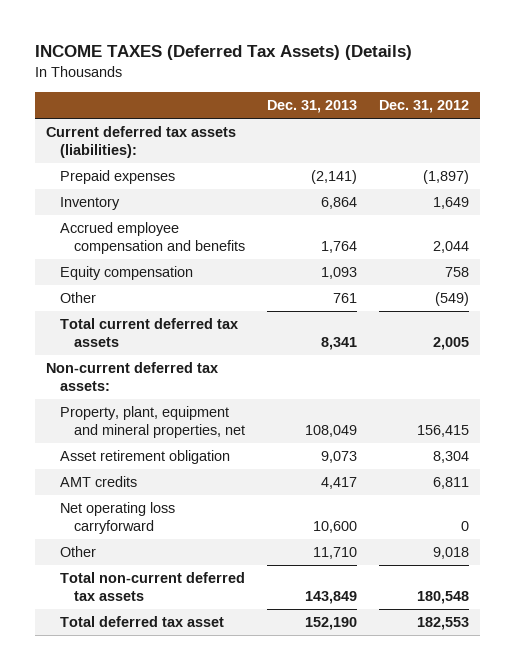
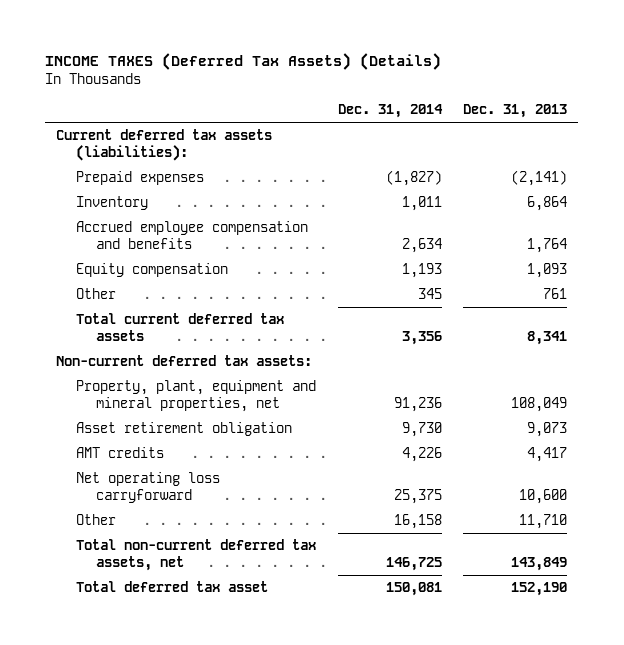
[379,100,470,114] Dec. 31, 2012 -> none
none -> [337,104,443,119] Dec. 31, 2014
[59,572,245,602] Total non-current deferred tax assets -> [76,539,317,571] Total non-current deferred tax assets, net

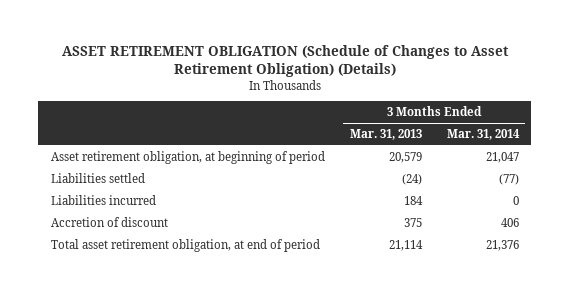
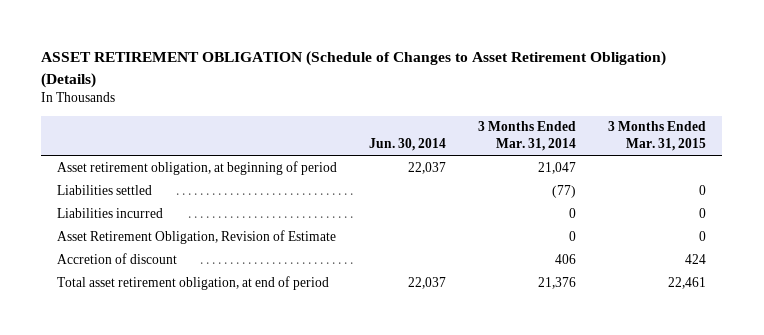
[349,129,422,141] Mar. 31, 2013 -> none
none -> [369,138,447,152] Jun. 30, 2014
none -> [608,121,707,152] 3 Months Ended Mar. 31, 2015
none -> [57,229,337,244] Asset Retirement Obligation, Revision of Estimate

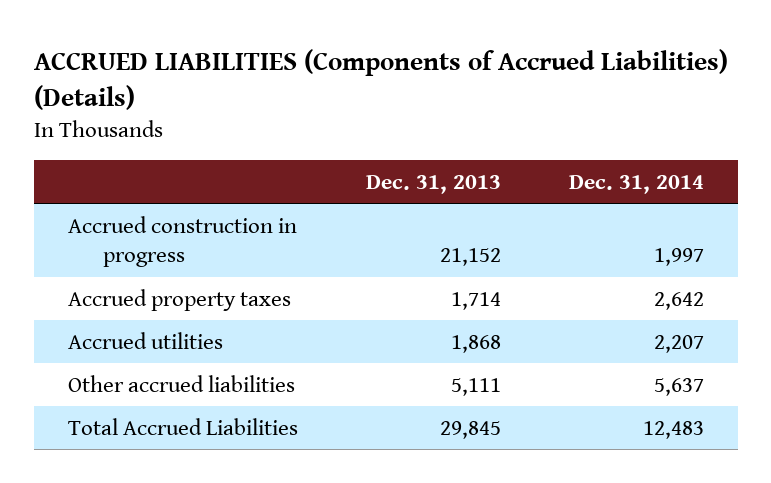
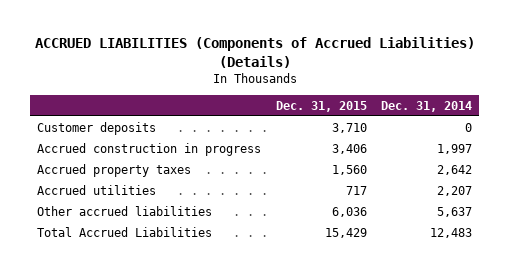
[365,174,501,194] Dec. 31, 2013 -> none
none -> [275,100,367,112] Dec. 31, 2015
none -> [37,121,157,135] Customer deposits

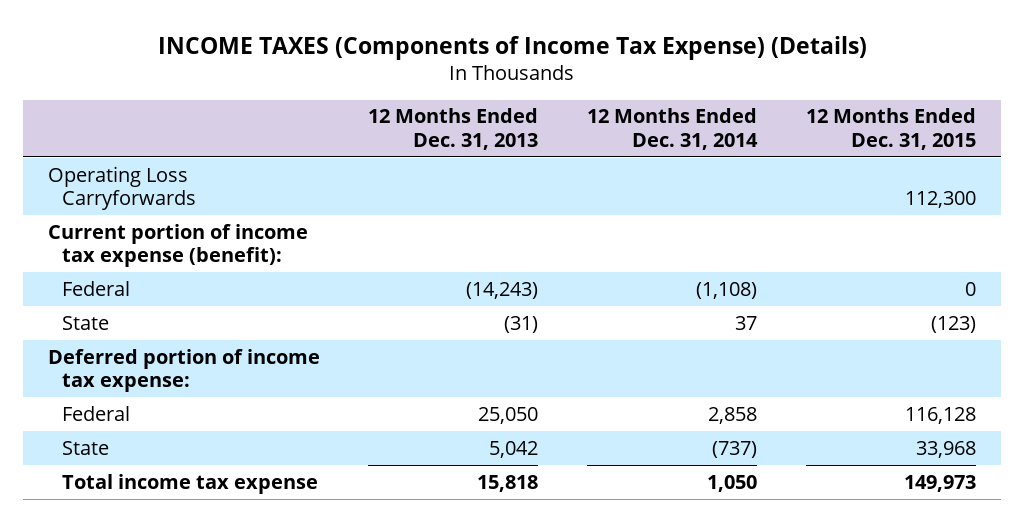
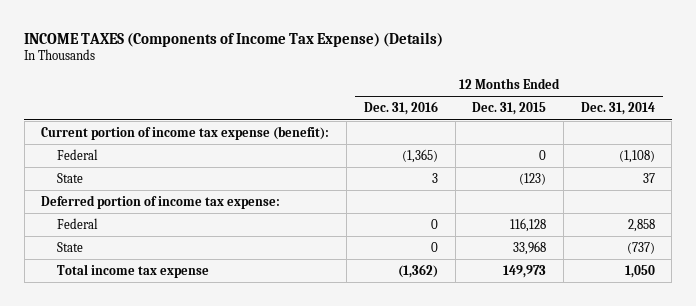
[368,108,539,151] 12 Months Ended Dec. 31, 2013 -> none
none -> [363,101,438,116] Dec. 31, 2016
[47,165,197,211] Operating Loss Carryforwards -> none

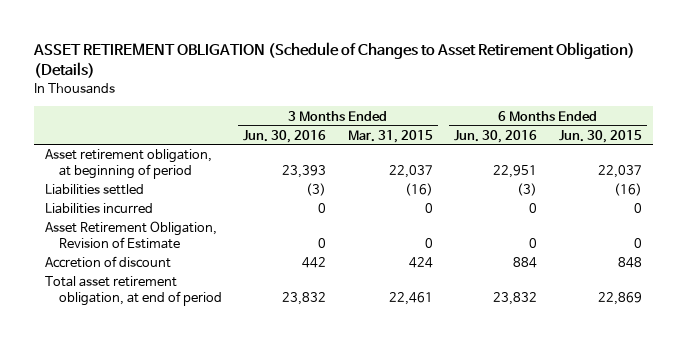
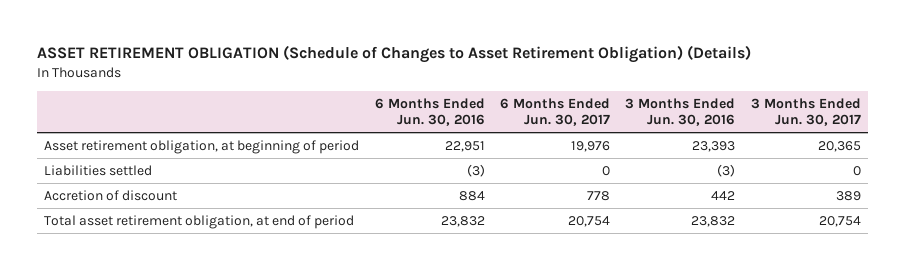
[347,129,433,143] Mar. 31, 2015 -> none
[558,129,642,143] Jun. 30, 2015 -> none
none -> [499,97,610,127] 6 Months Ended Jun. 30, 2017
none -> [750,97,861,127] 3 Months Ended Jun. 30, 2017
[44,203,153,215] Liabilities incurred -> none
[44,221,217,249] Asset Retirement Obligation, Revision of Estimate -> none

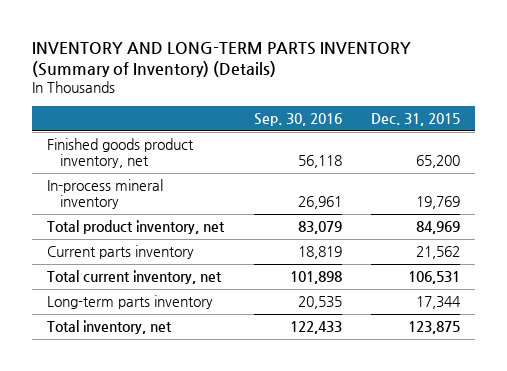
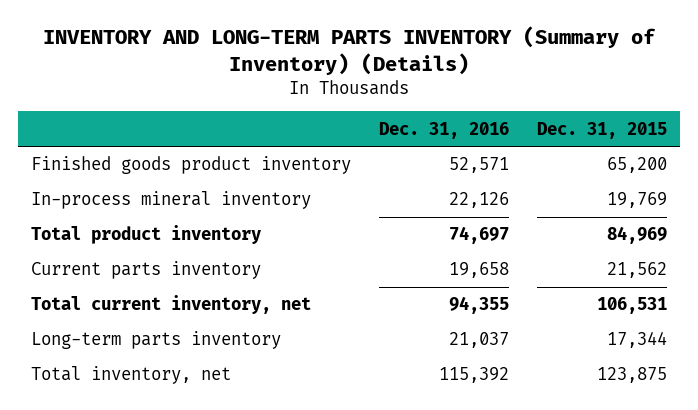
[253,113,342,127] Sep. 30, 2016 -> none
none -> [378,121,509,139] Dec. 31, 2016
[46,138,194,169] Finished goods product inventory, net -> [31,156,352,175] Finished goods product inventory
[46,220,225,235] Total product inventory, net -> [31,225,262,245] Total product inventory

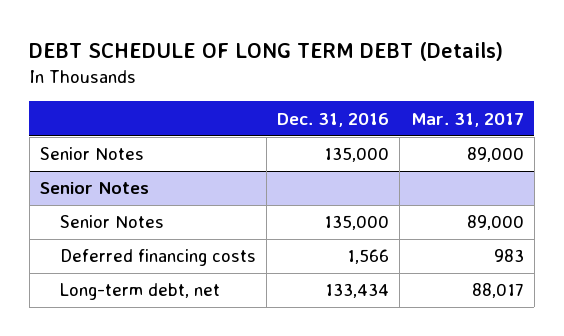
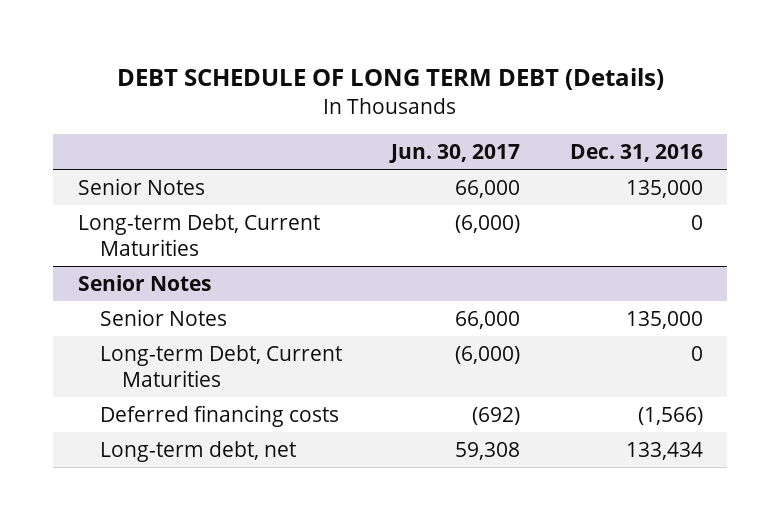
[410,112,524,127] Mar. 31, 2017 -> none
none -> [389,144,521,164] Jun. 30, 2017
none -> [77,213,320,256] Long-term Debt, Current Maturities
none -> [100,344,343,387] Long-term Debt, Current Maturities
[347,249,390,265] 1,566 -> [637,406,703,425] (1,566)

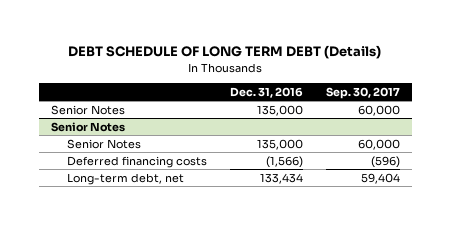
[389,144,521,164] Jun. 30, 2017 -> none
none -> [326,86,401,99] Sep. 30, 2017
[77,213,320,256] Long-term Debt, Current Maturities -> none
[100,344,343,387] Long-term Debt, Current Maturities -> none

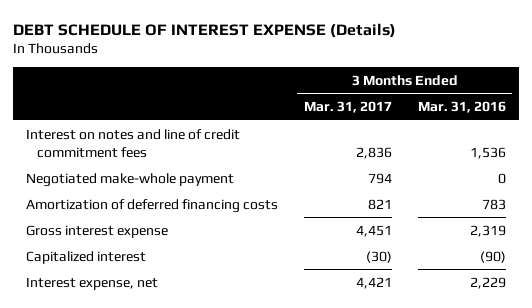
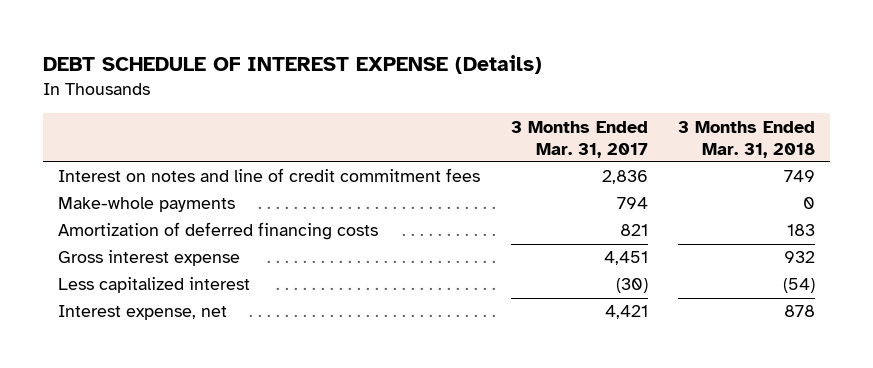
[417,101,506,114] Mar. 31, 2016 -> none
none -> [677,120,815,158] 3 Months Ended Mar. 31, 2018
[26,172,235,187] Negotiated make-whole payment -> [58,197,236,213] Make-whole payments
[26,250,147,264] Capitalized interest -> [58,277,251,294] Less capitalized interest

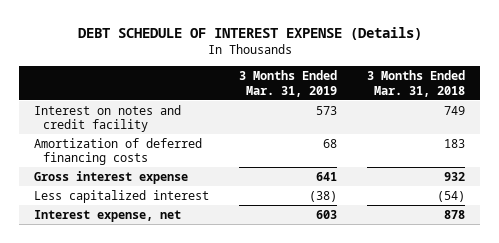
[510,120,648,158] 3 Months Ended Mar. 31, 2017 -> none
none -> [239,70,338,97] 3 Months Ended Mar. 31, 2019
[58,197,236,213] Make-whole payments -> none
[58,168,481,183] Interest on notes and line of credit commitment fees -> [33,104,181,133] Interest on notes and credit facility

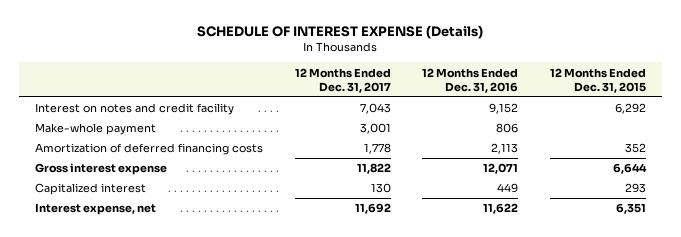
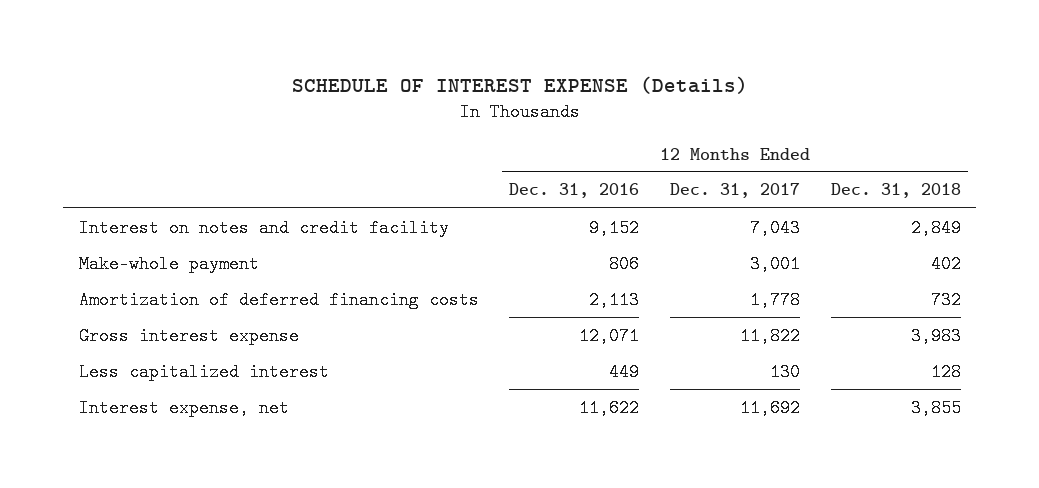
[549,67,646,93] 12 Months Ended Dec. 31, 2015 -> none
none -> [830,183,961,199] Dec. 31, 2018
[34,183,146,196] Capitalized interest -> [78,362,329,381] Less capitalized interest

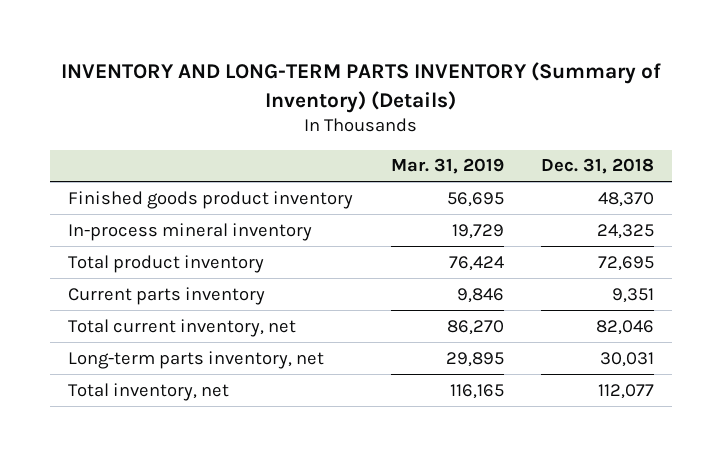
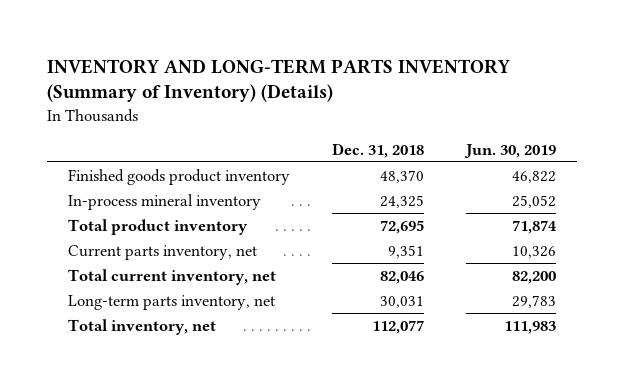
[390,158,504,175] Mar. 31, 2019 -> none
none -> [464,143,557,158] Jun. 30, 2019
[68,286,266,305] Current parts inventory -> [68,244,258,260] Current parts inventory, net

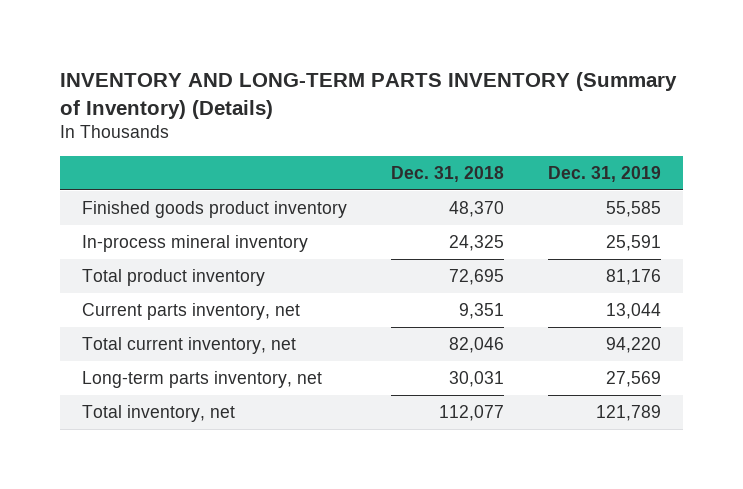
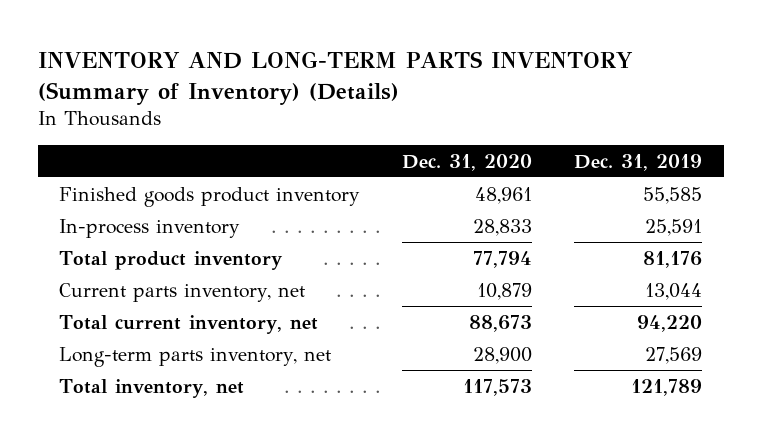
[390,165,504,182] Dec. 31, 2018 -> none
none -> [401,153,532,171] Dec. 31, 2020
[81,235,308,253] In-process mineral inventory -> [59,218,241,238] In-process inventory

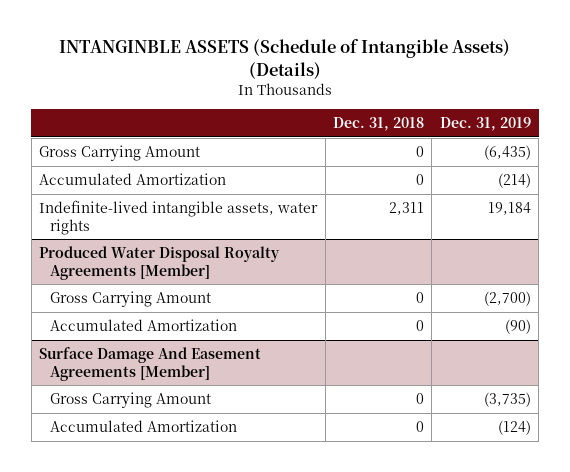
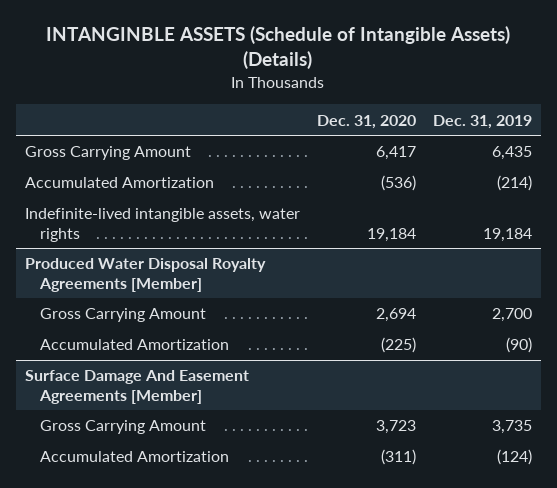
[332,117,424,132] Dec. 31, 2018 -> none
none -> [316,114,416,129] Dec. 31, 2020
[483,145,531,161] (6,435) -> [492,146,533,161] 6,435
[483,291,531,307] (2,700) -> [492,308,533,323] 2,700
[483,392,531,408] (3,735) -> [492,420,533,435] 3,735

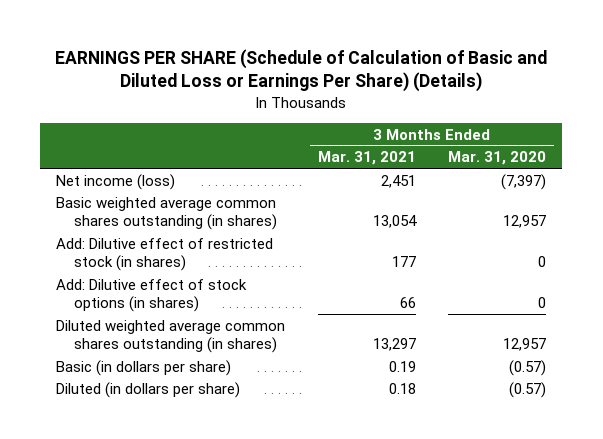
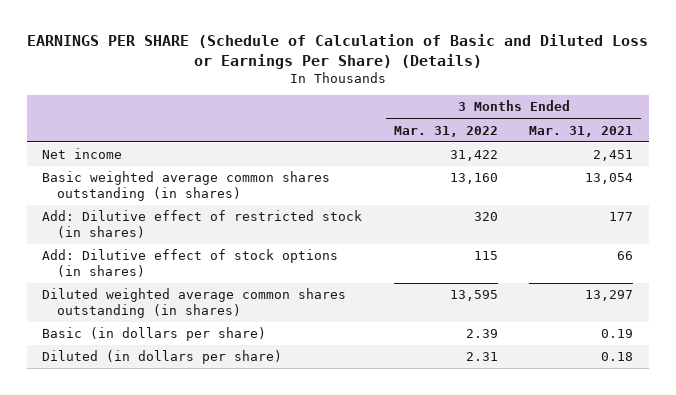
[448,151,547,166] Mar. 31, 2020 -> none
none -> [393,125,498,137] Mar. 31, 2022
[56,173,176,190] Net income (loss) -> [42,148,123,160] Net income

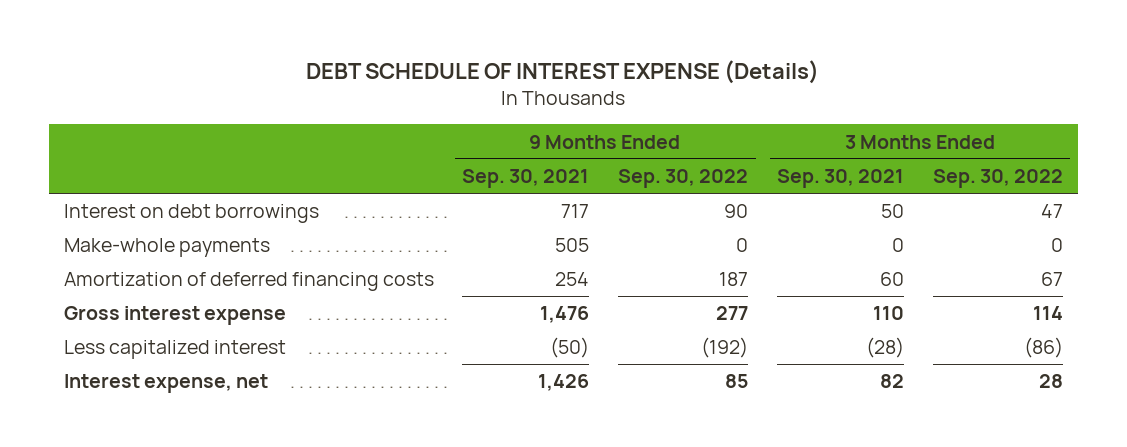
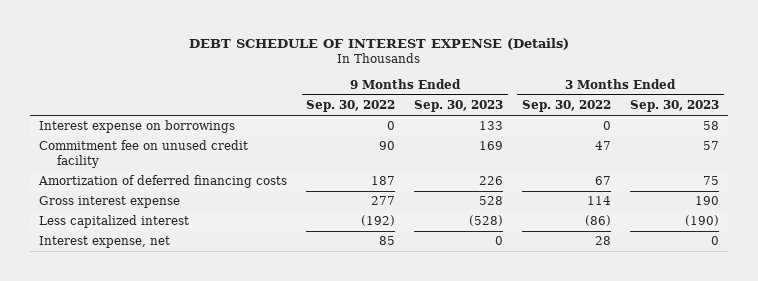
[462,168,590,188] Sep. 30, 2021 -> none
[777,168,905,188] Sep. 30, 2021 -> none
none -> [414,100,504,113] Sep. 30, 2023
none -> [629,100,719,113] Sep. 30, 2023
[63,238,270,258] Make-whole payments -> none
[63,204,319,224] Interest on debt borrowings -> [39,120,236,134] Interest expense on borrowings
[724,204,749,219] 90 -> [387,121,396,131] 0
[1041,204,1064,219] 47 -> [603,121,612,131] 0
none -> [39,140,249,168] Commitment fee on unused credit facility

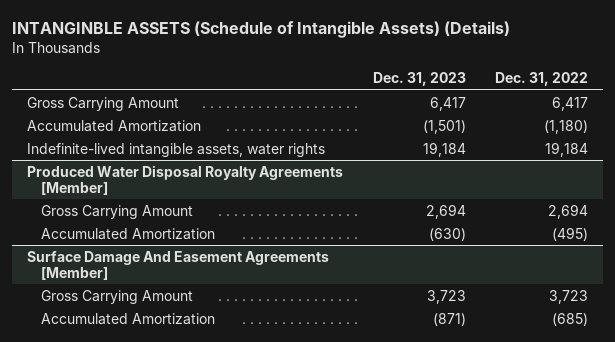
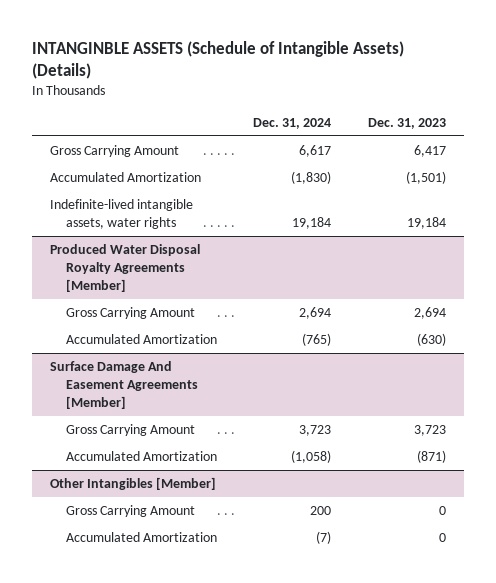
[495,72,589,87] Dec. 31, 2022 -> none
none -> [253,118,332,130] Dec. 31, 2024
none -> [50,476,217,490] Other Intangibles [Member]
none -> [65,504,195,517] Gross Carrying Amount
none -> [65,531,217,542] Accumulated Amortization

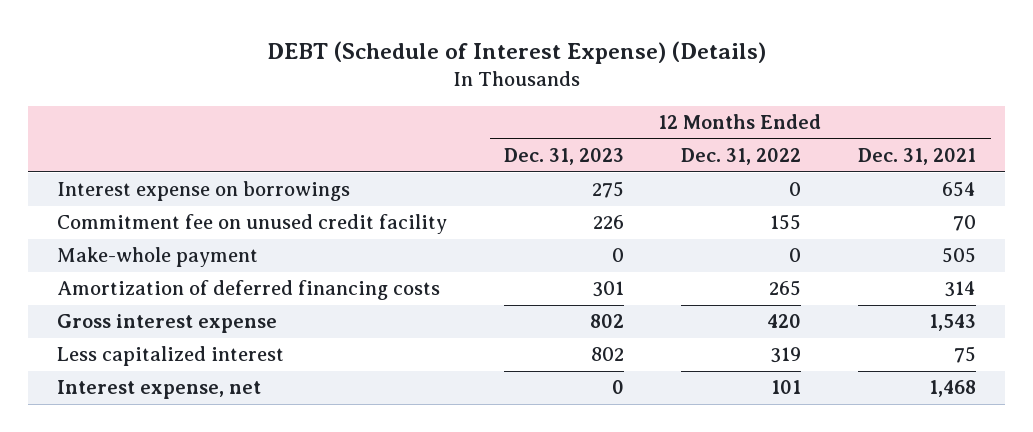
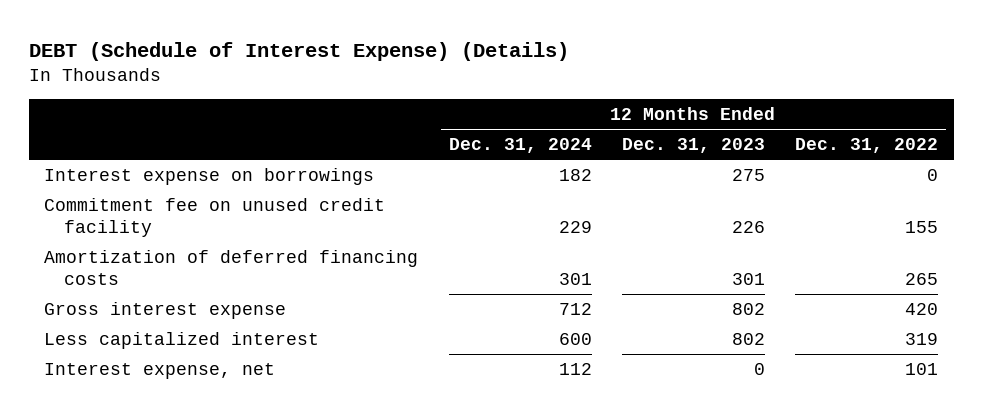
[858,148,977,166] Dec. 31, 2021 -> none
none -> [448,138,592,154] Dec. 31, 2024
[56,247,258,268] Make-whole payment -> none

